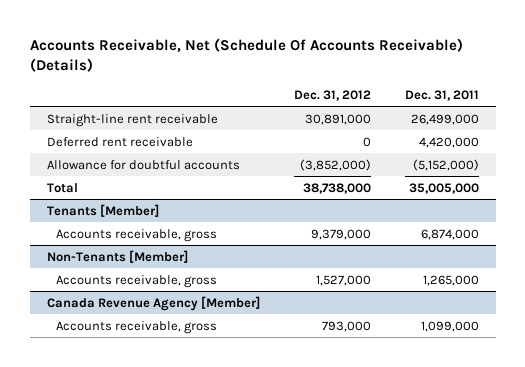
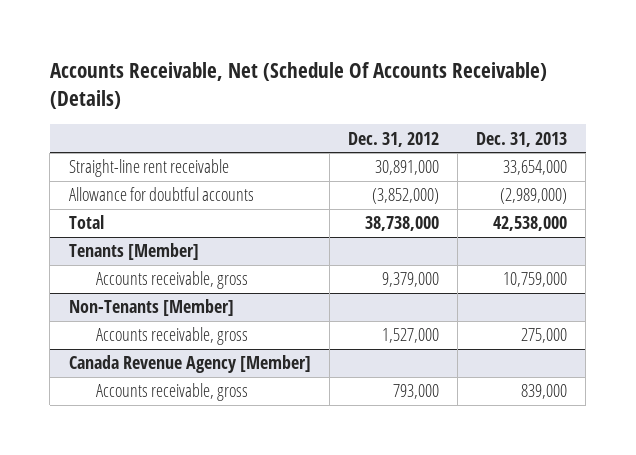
[404,89,479,101] Dec. 31, 2011 -> none
none -> [476,131,568,147] Dec. 31, 2013
[46,136,193,147] Deferred rent receivable -> none

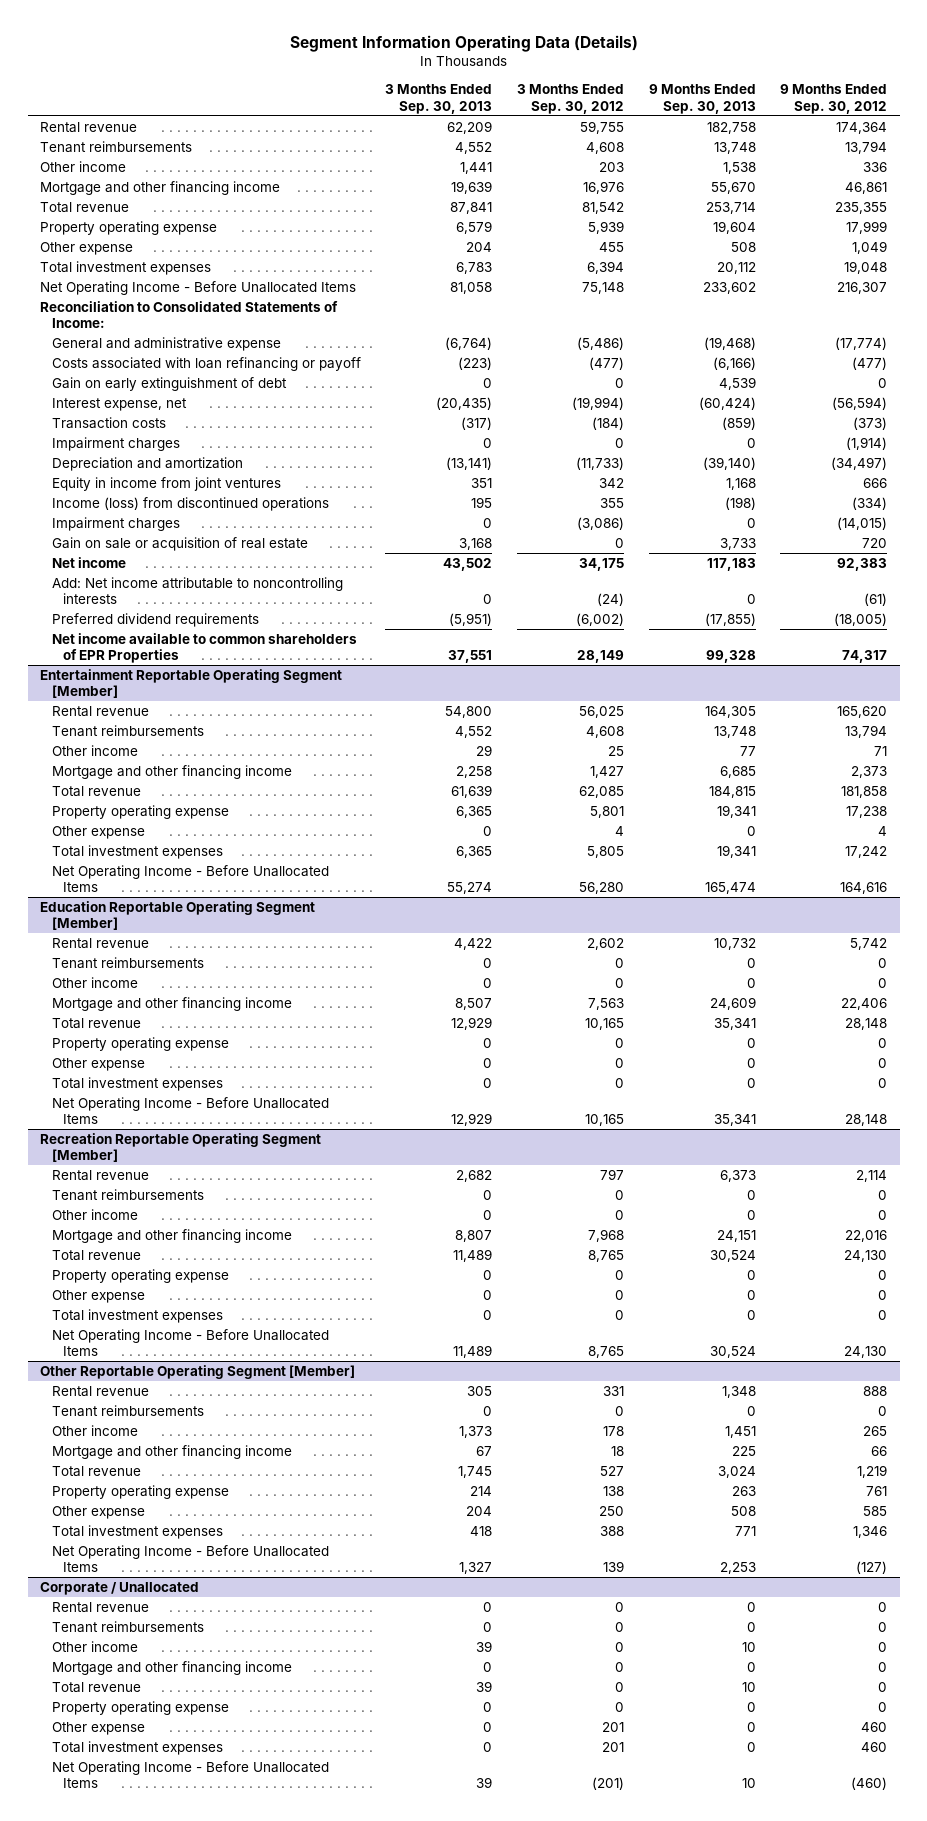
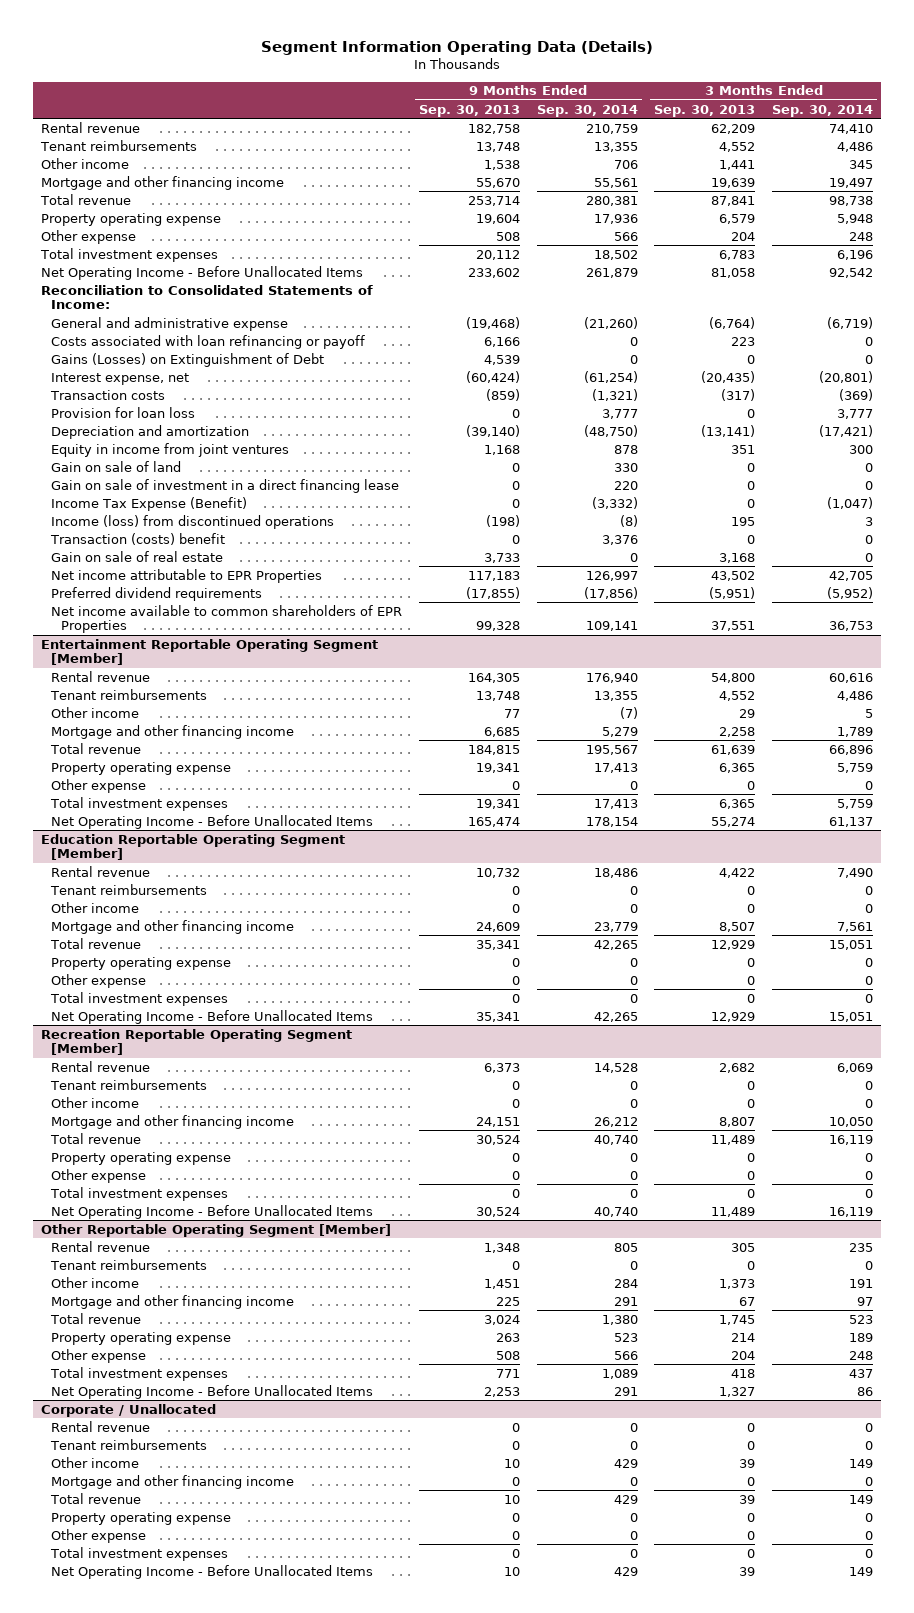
[516,84,624,114] 3 Months Ended Sep. 30, 2012 -> none
[780,84,888,114] 9 Months Ended Sep. 30, 2012 -> none
none -> [536,104,638,117] Sep. 30, 2014
none -> [771,104,873,117] Sep. 30, 2014
[458,356,493,370] (223) -> [731,336,756,346] 223
[712,356,756,370] (6,166) -> [484,336,521,347] 6,166
[51,376,287,391] Gain on early extinguishment of debt -> [51,352,325,367] Gains (Losses) on Extinguishment of Debt
[51,436,180,451] Impairment charges -> none
none -> [51,406,196,418] Provision for loan loss
none -> [51,460,182,472] Gain on sale of land
none -> [51,478,400,493] Gain on sale of investment in a direct financing lease
none -> [51,496,248,511] Income Tax Expense (Benefit)
[51,516,180,531] Impairment charges -> none
[51,576,343,605] Add: Net income attributable to noncontrolling interests -> none
none -> [50,532,226,545] Transaction (costs) benefit
[51,536,308,551] Gain on sale or acquisition of real estate -> [51,550,224,562] Gain on sale of real estate
[51,556,126,568] Net income -> [51,568,323,583] Net income attributable to EPR Properties

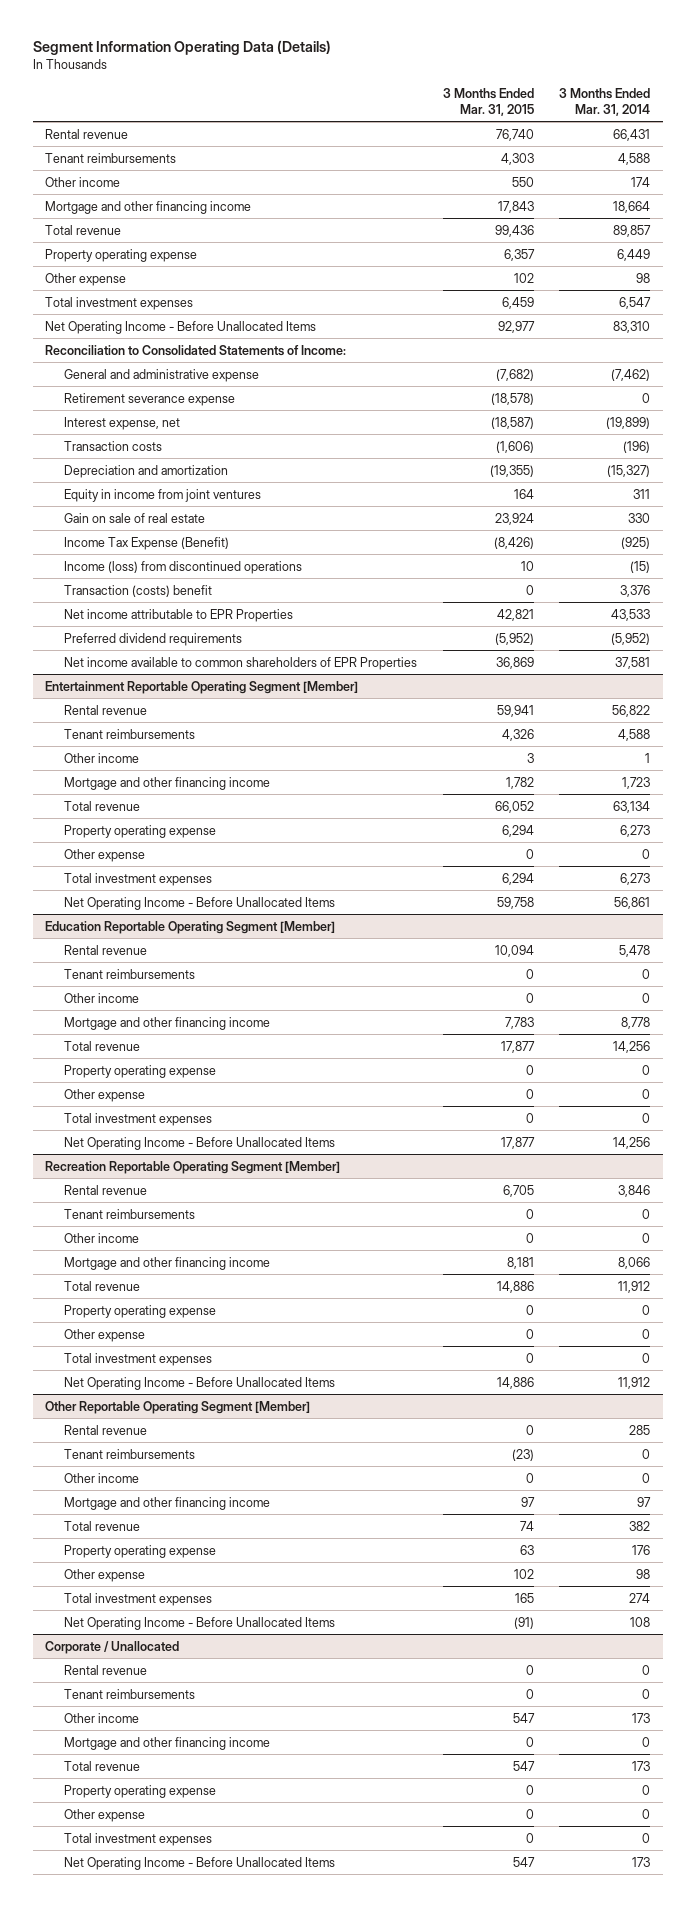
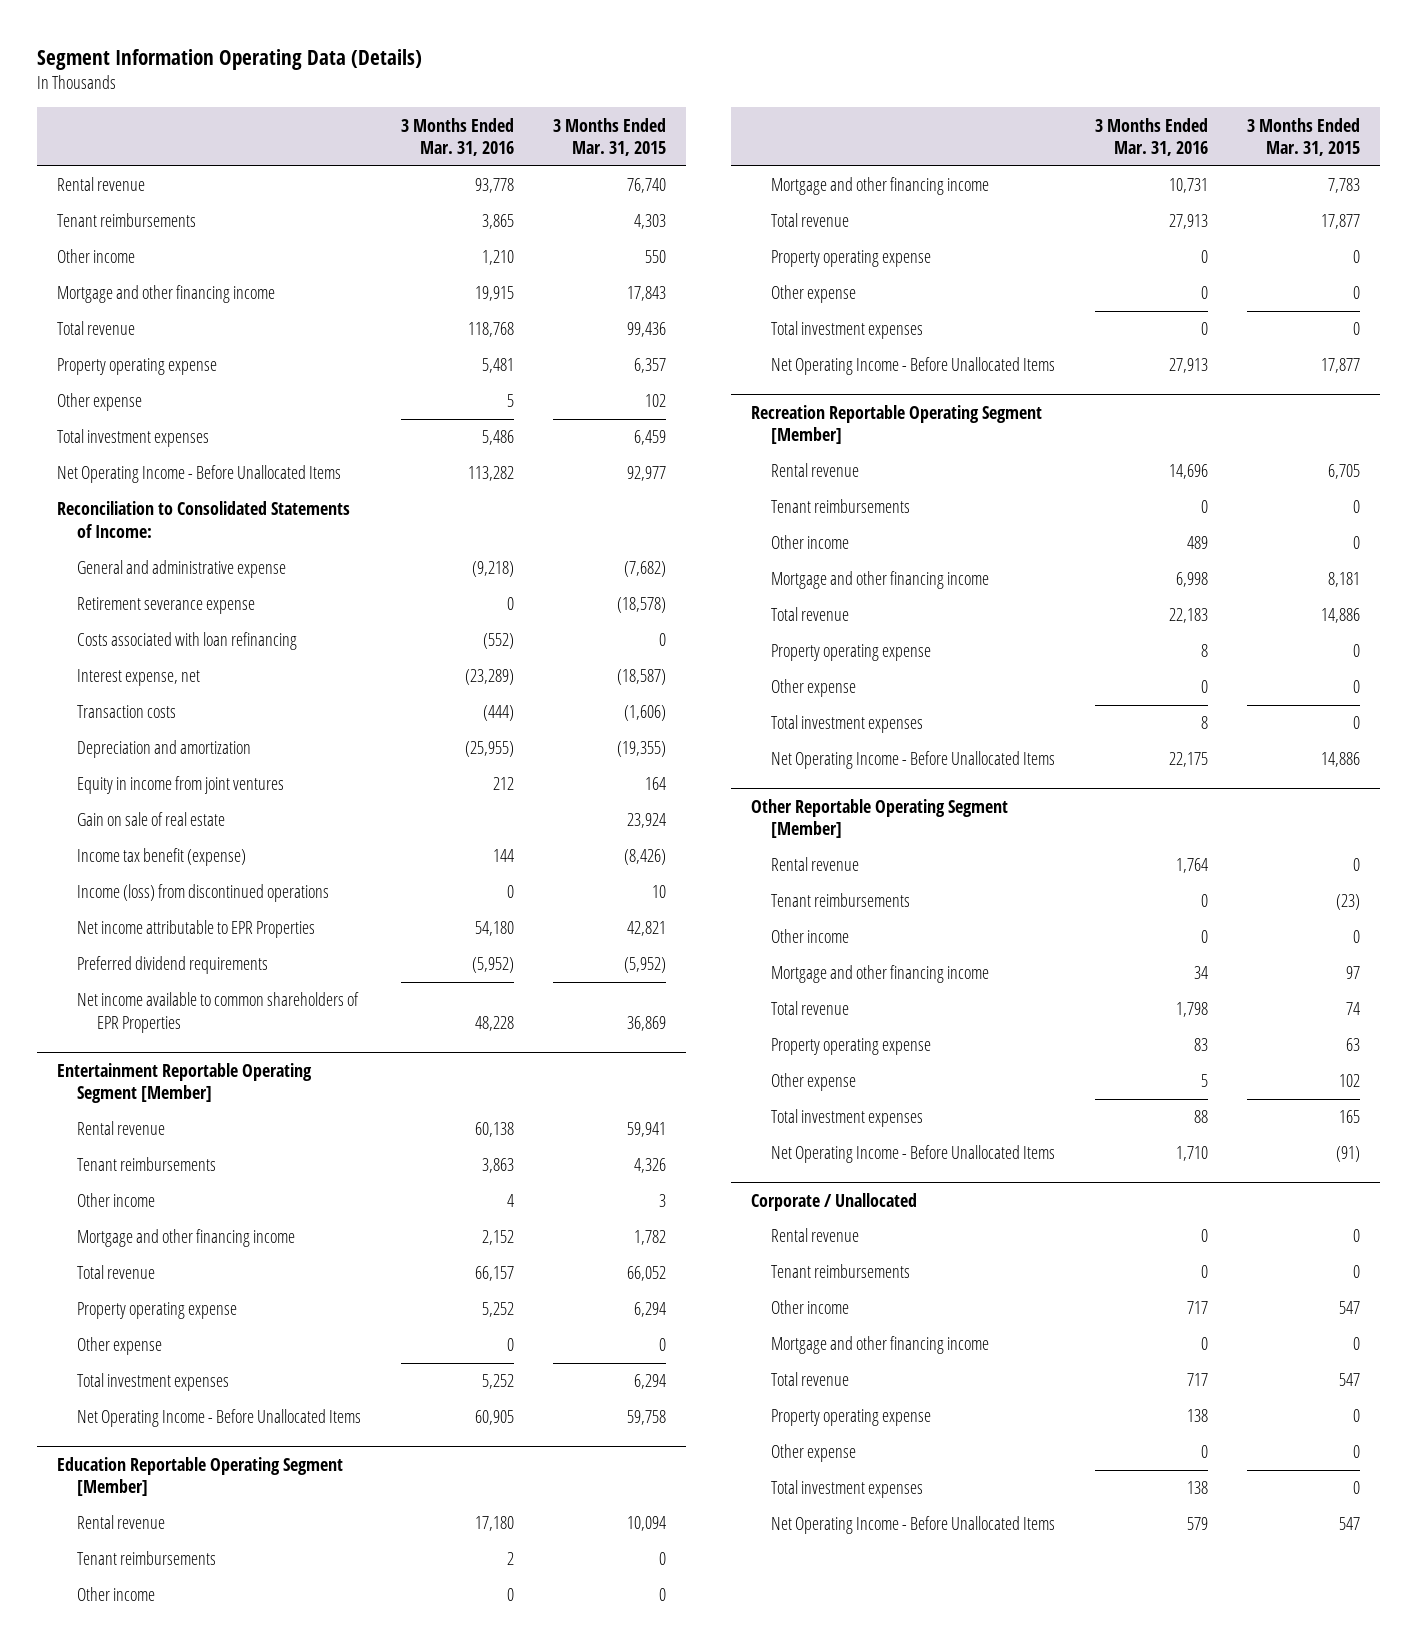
[559,88,651,116] 3 Months Ended Mar. 31, 2014 -> none
none -> [400,117,514,157] 3 Months Ended Mar. 31, 2016
none -> [77,632,298,651] Costs associated with loan refinancing
[64,536,230,550] Income Tax Expense (Benefit) -> [77,848,247,867] Income tax benefit (expense)
[64,584,213,597] Transaction (costs) benefit -> none

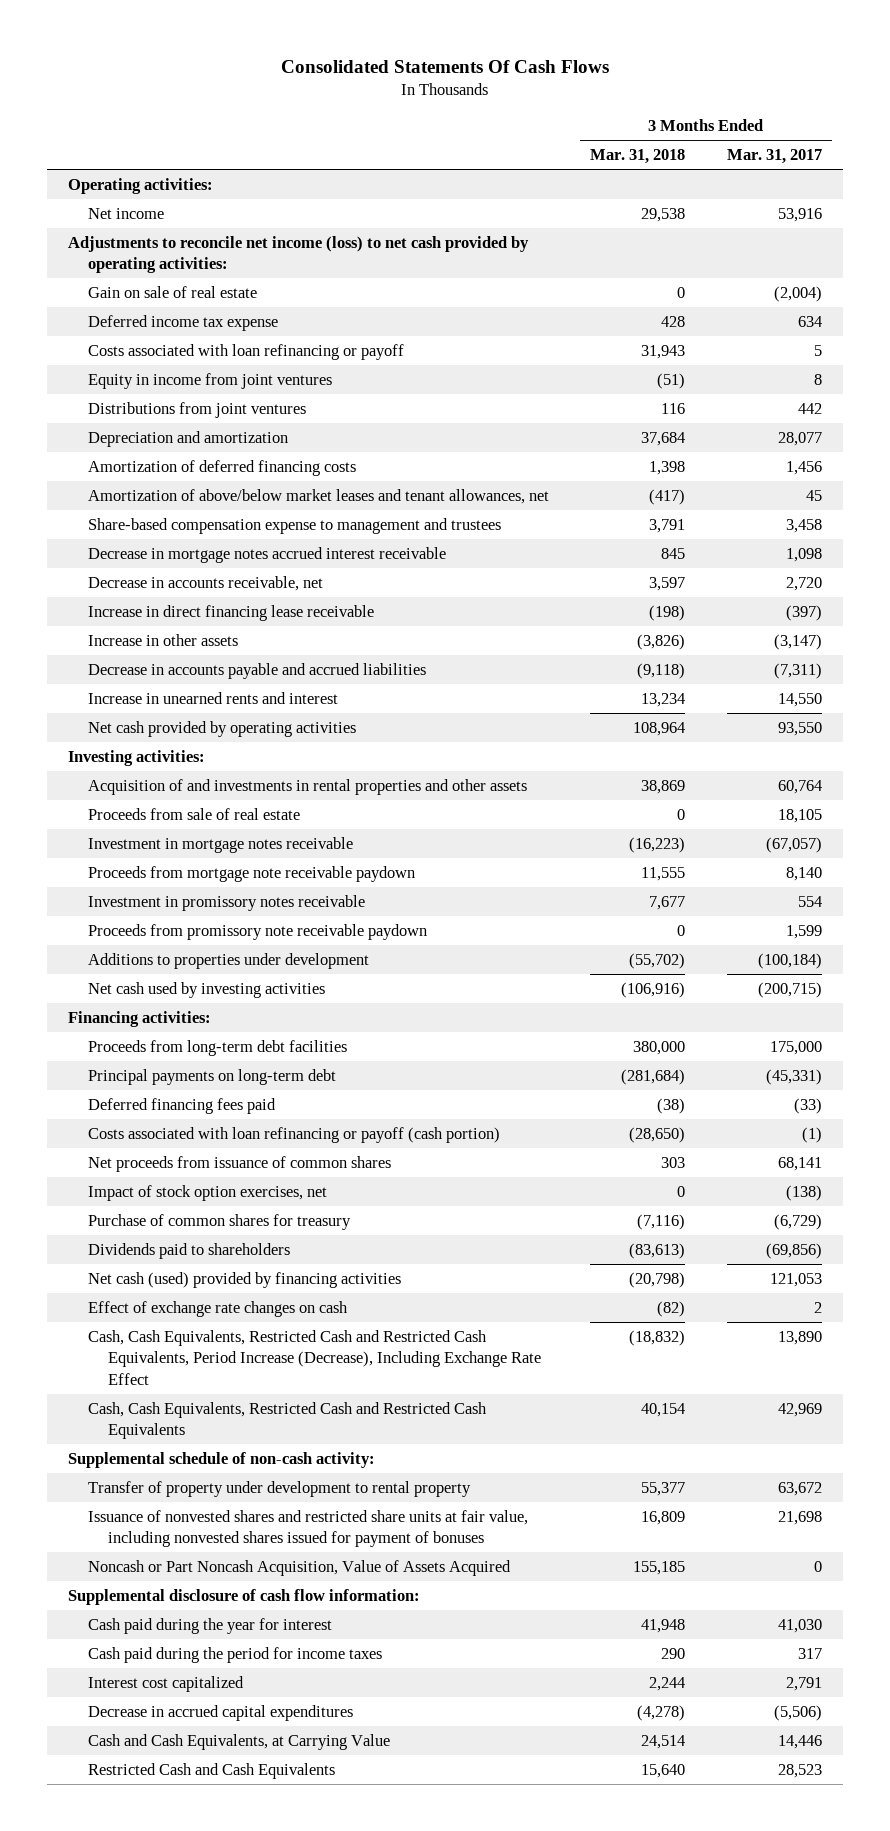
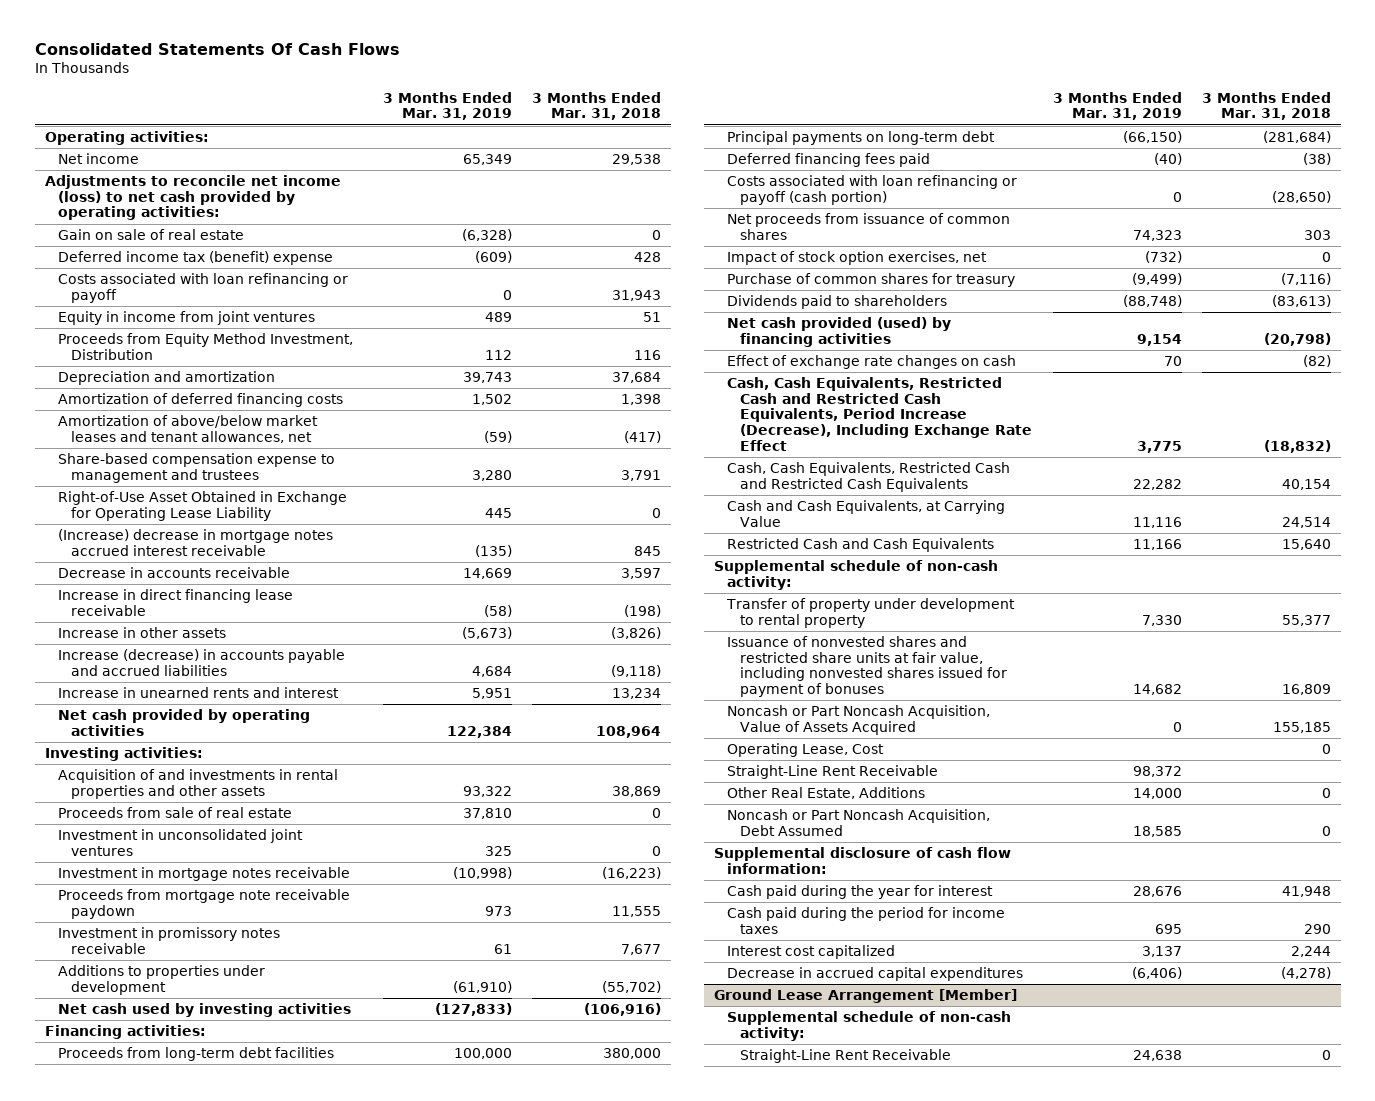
[727,148,823,164] Mar. 31, 2017 -> none
none -> [382,91,512,121] 3 Months Ended Mar. 31, 2019
[87,314,278,331] Deferred income tax expense -> [57,251,333,266] Deferred income tax (benefit) expense
[657,372,686,389] (51) -> [642,312,661,323] 51
[87,401,306,418] Distributions from joint ventures -> [57,333,353,360] Proceeds from Equity Method Investment, Distribution
none -> [57,491,347,521] Right-of-Use Asset Obtained in Exchange for Operating Lease Liability
[87,546,446,563] Decrease in mortgage notes accrued interest receivable -> [57,529,333,556] (Increase) decrease in mortgage notes accrued interest receivable
[87,575,323,591] Decrease in accounts receivable, net -> [57,567,290,579] Decrease in accounts receivable
[87,662,426,679] Decrease in accounts payable and accrued liabilities -> [57,649,345,676] Increase (decrease) in accounts payable and accrued liabilities
none -> [57,829,303,856] Investment in unconsolidated joint ventures
[87,923,427,940] Proceeds from promissory note receivable paydown -> none
[87,1271,401,1288] Net cash (used) provided by financing activities -> [727,317,952,347] Net cash provided (used) by financing activities
[87,1733,390,1750] Cash and Cash Equivalents, at Carrying Value -> [727,500,1006,527] Cash and Cash Equivalents, at Carrying Value
[87,1762,335,1779] Restricted Cash and Cash Equivalents -> [727,538,995,553] Restricted Cash and Cash Equivalents
none -> [727,743,885,758] Operating Lease, Cost
none -> [727,765,939,780] Straight-Line Rent Receivable
none -> [727,787,926,800] Other Real Estate, Additions
none -> [727,809,991,836] Noncash or Part Noncash Acquisition, Debt Assumed
none -> [714,989,1018,1004] Ground Lease Arrangement [Member]
none -> [727,1011,1012,1041] Supplemental schedule of non-cash activity:
none -> [740,1049,952,1064] Straight-Line Rent Receivable

